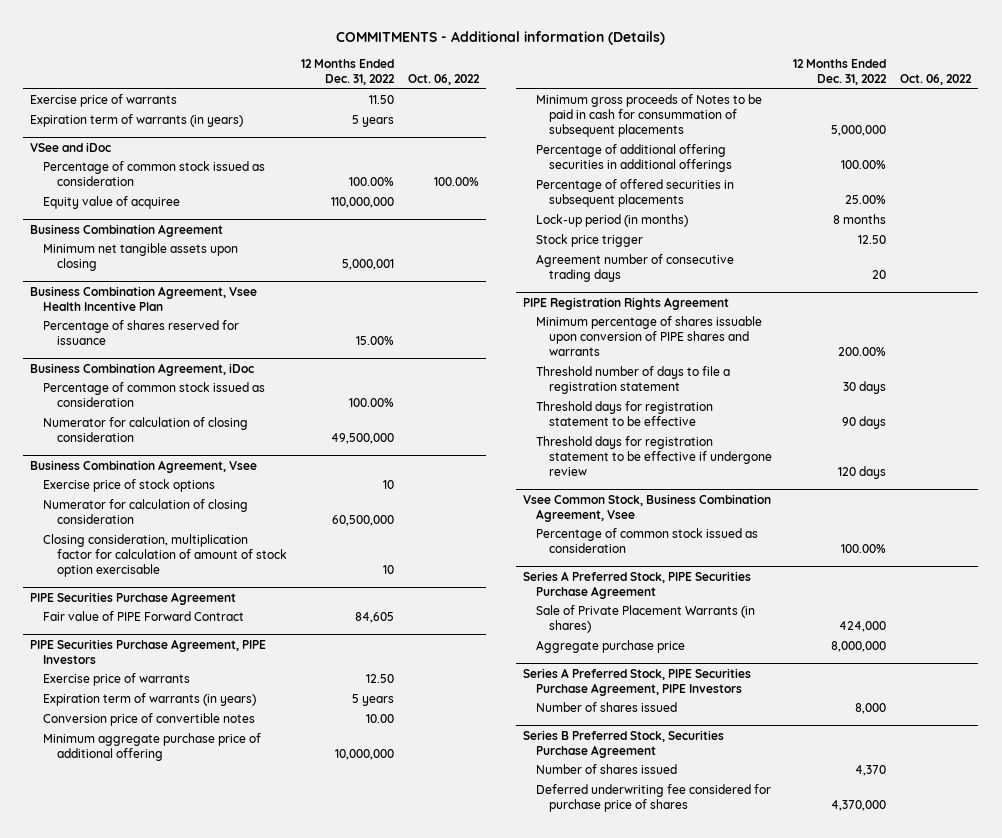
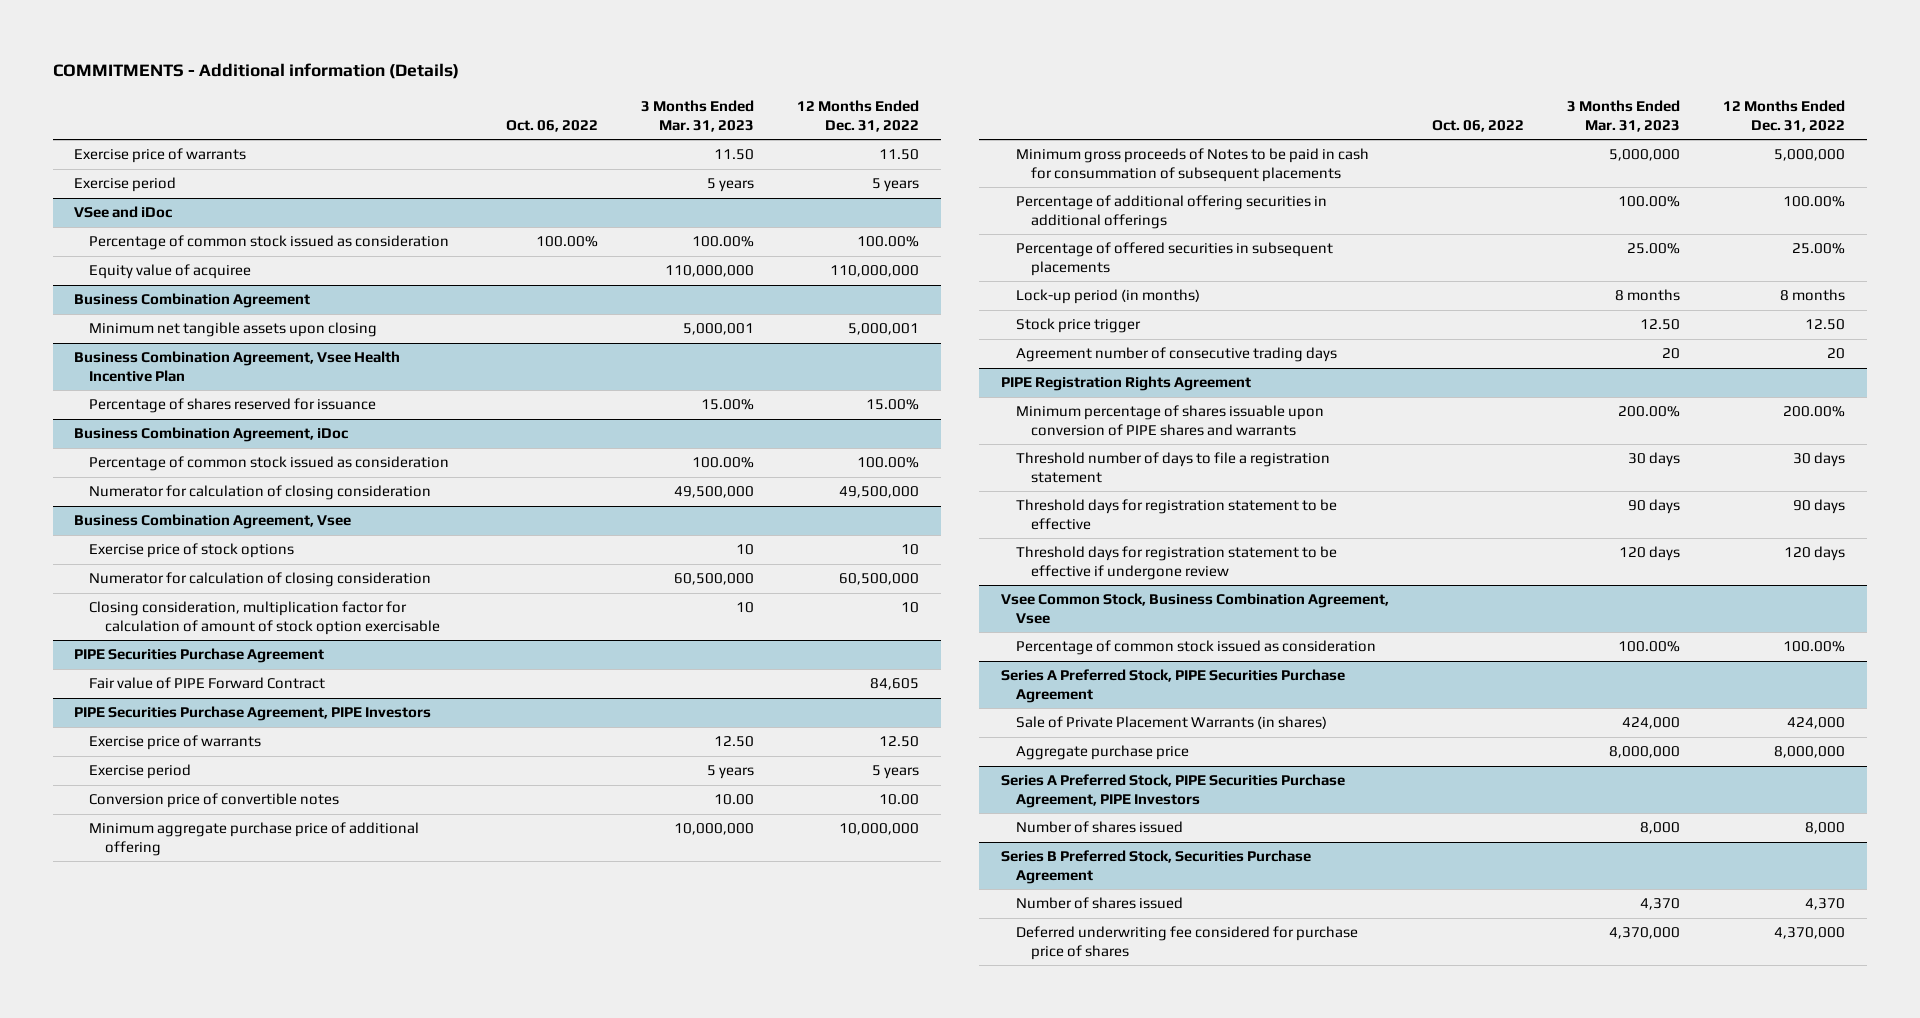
none -> [640,100,754,132] 3 Months Ended Mar. 31, 2023
[30,114,244,128] Expiration term of warrants (in years) -> [74,177,177,193] Exercise period
[43,693,257,707] Expiration term of warrants (in years) -> [89,764,192,780] Exercise period

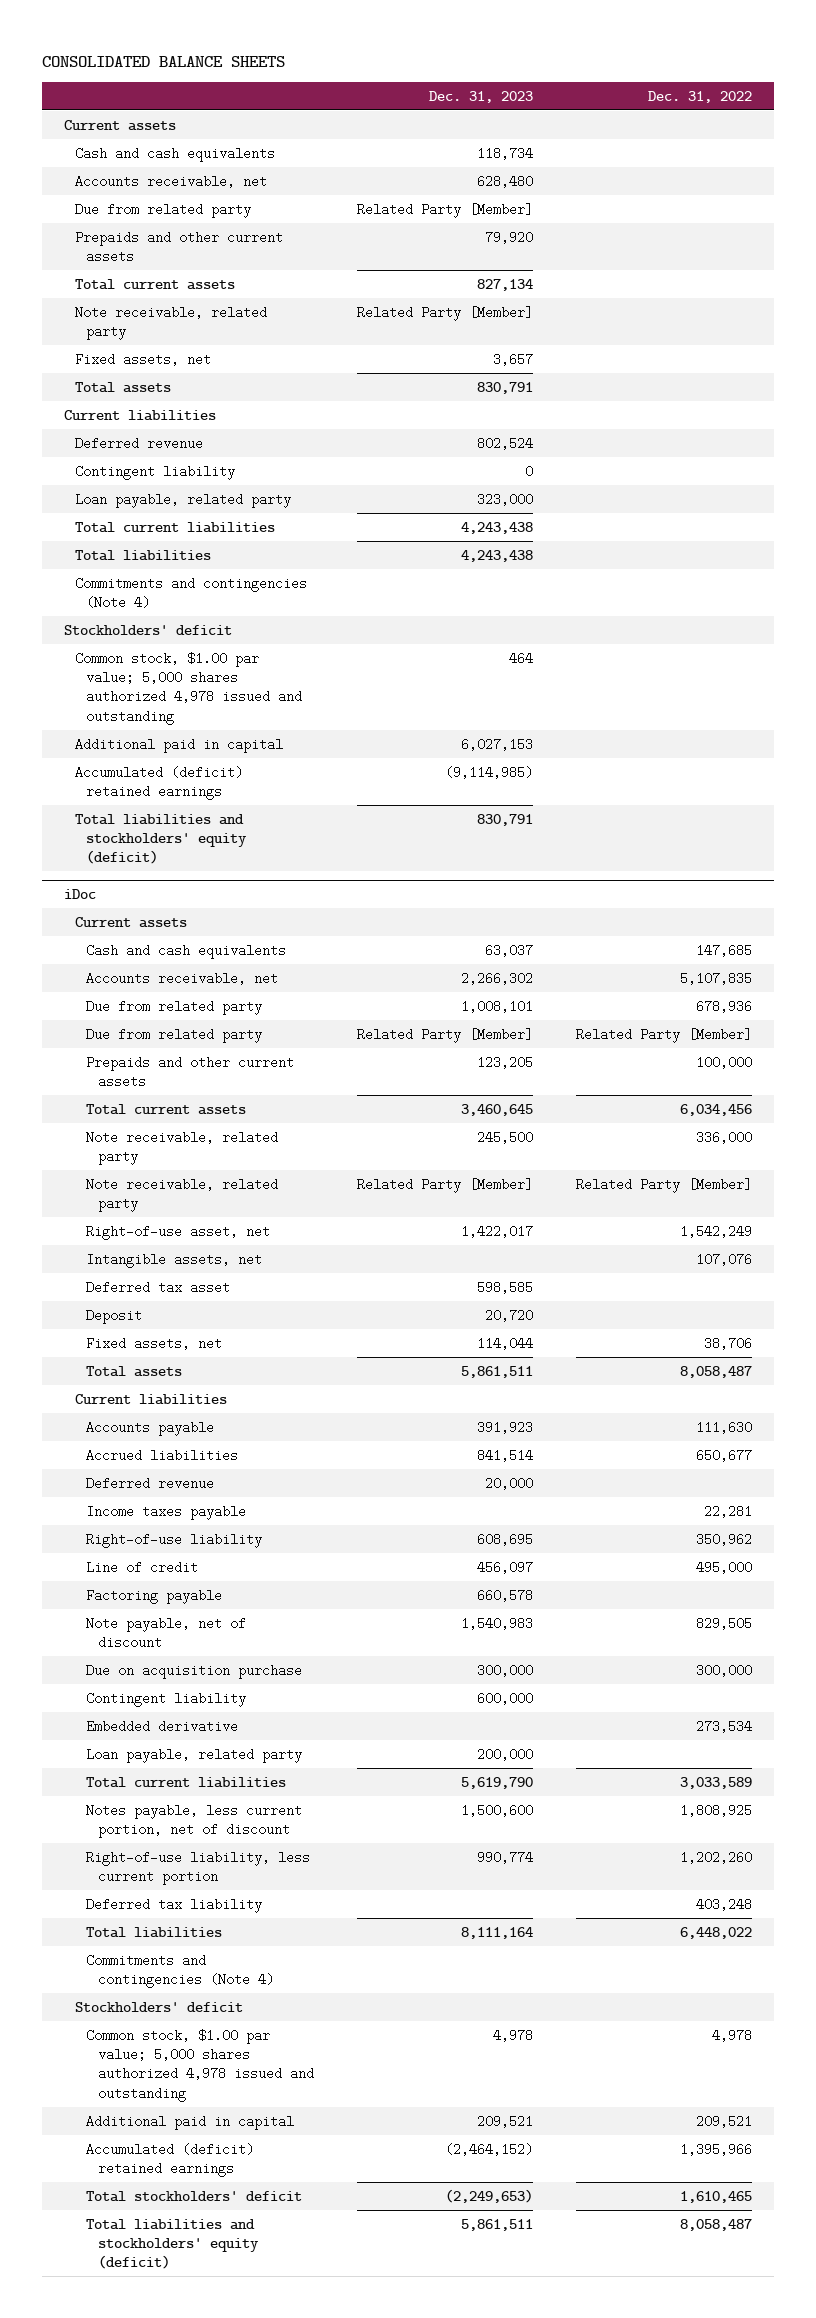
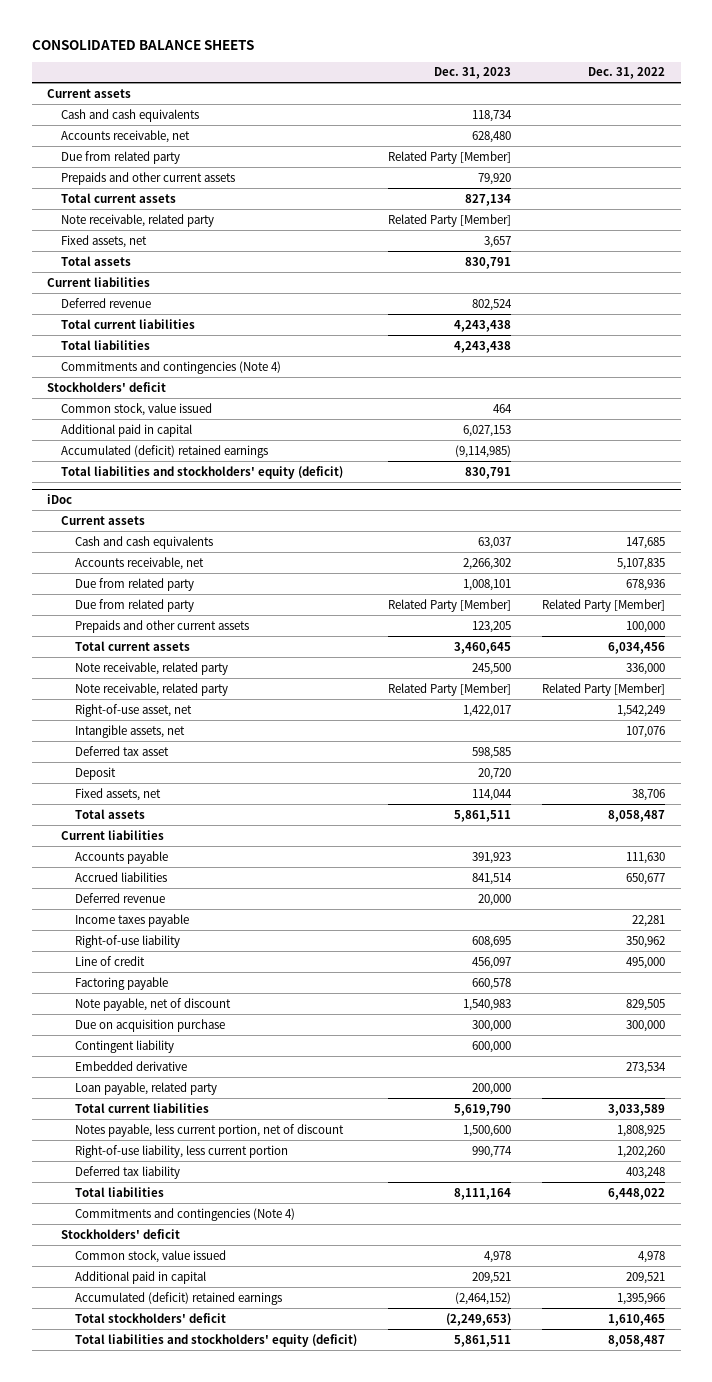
[75,464,236,480] Contingent liability -> none
[75,492,292,508] Loan payable, related party -> none
[75,651,303,725] Common stock, $1.00 par value; 5,000 shares authorized 4,978 issued and outstanding -> [61,402,213,416] Common stock, value issued
[86,2028,314,2102] Common stock, $1.00 par value; 5,000 shares authorized 4,978 issued and outstanding -> [75,1249,227,1263] Common stock, value issued

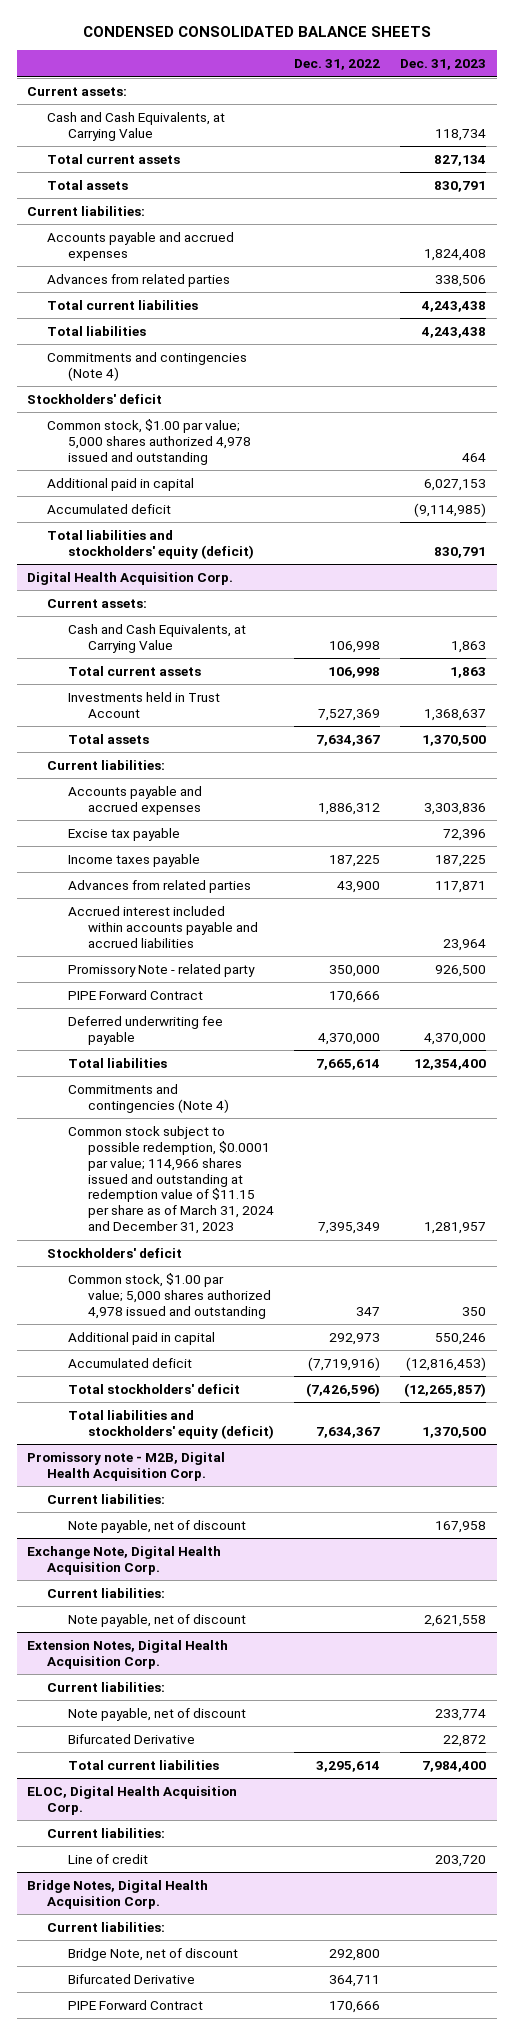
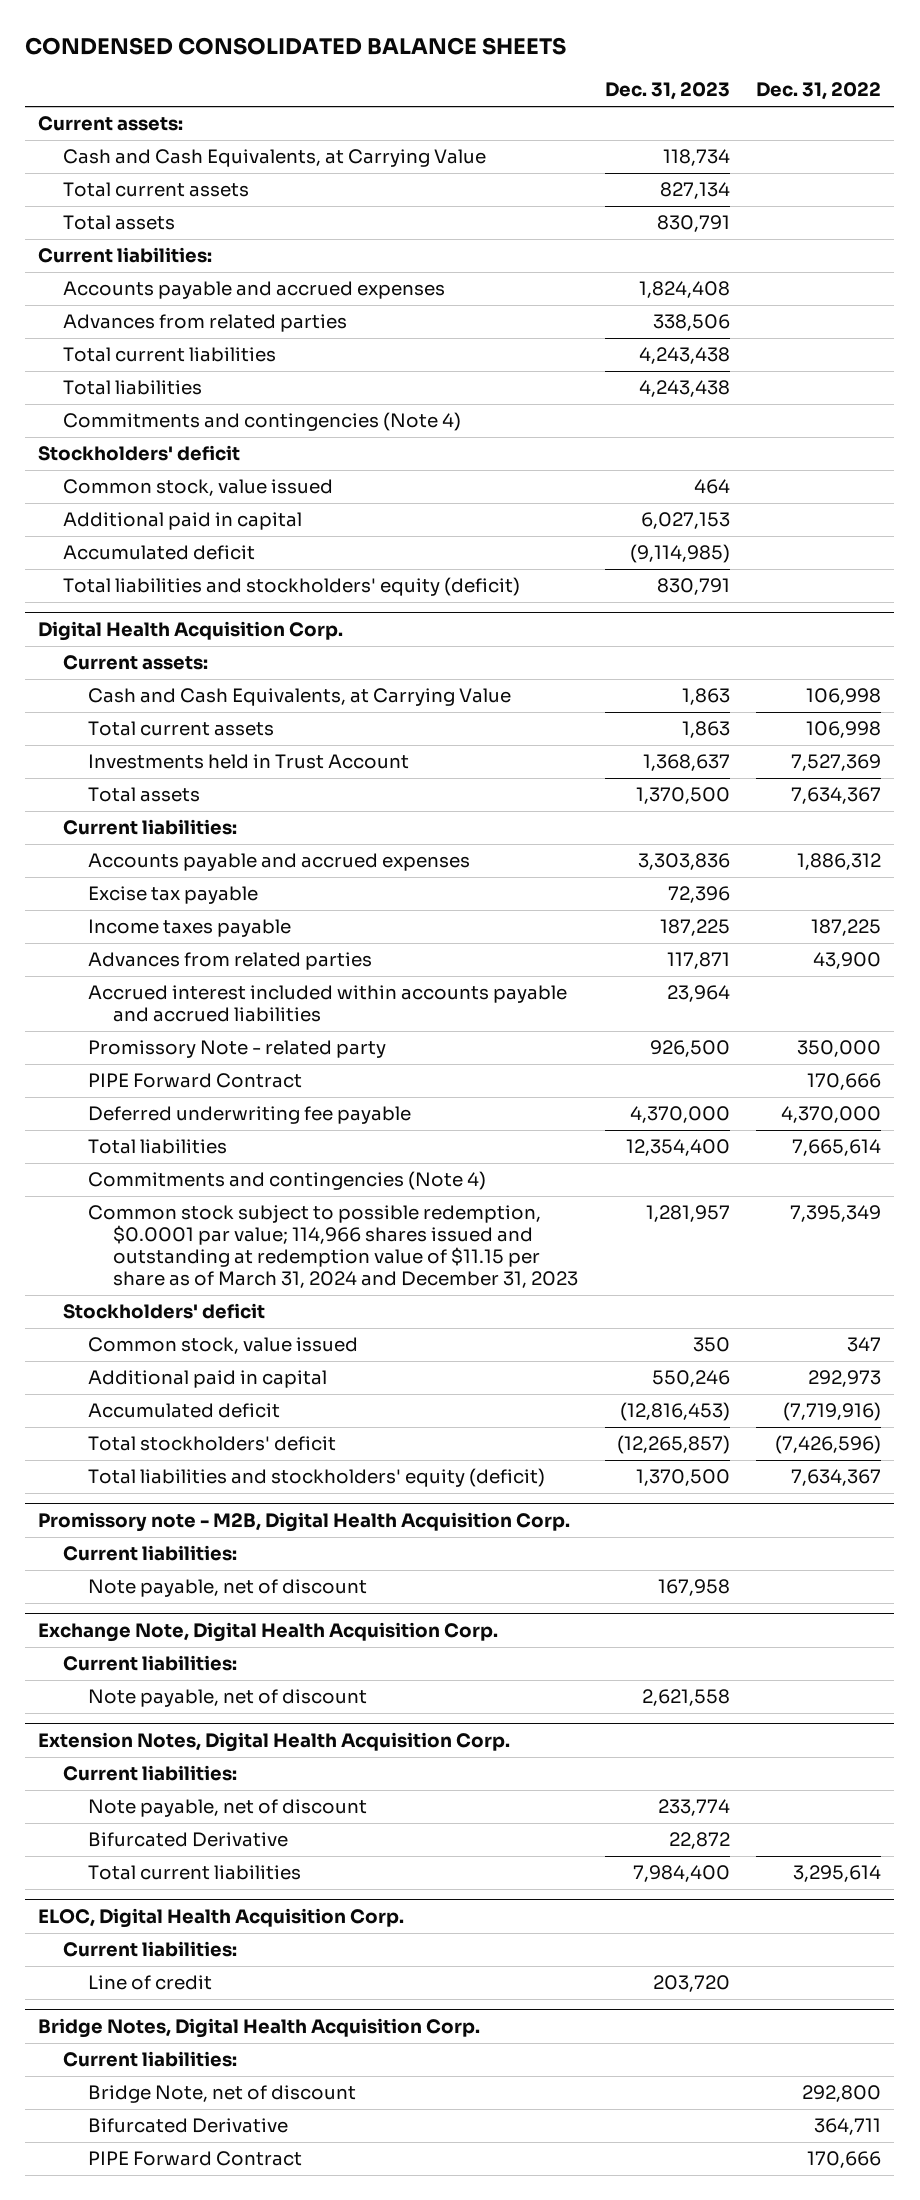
[47,418,251,465] Common stock, $1.00 par value; 5,000 shares authorized 4,978 issued and outstanding -> [63,479,334,497] Common stock, value issued
[67,1272,272,1319] Common stock, $1.00 par value; 5,000 shares authorized 4,978 issued and outstanding -> [88,1337,359,1355] Common stock, value issued

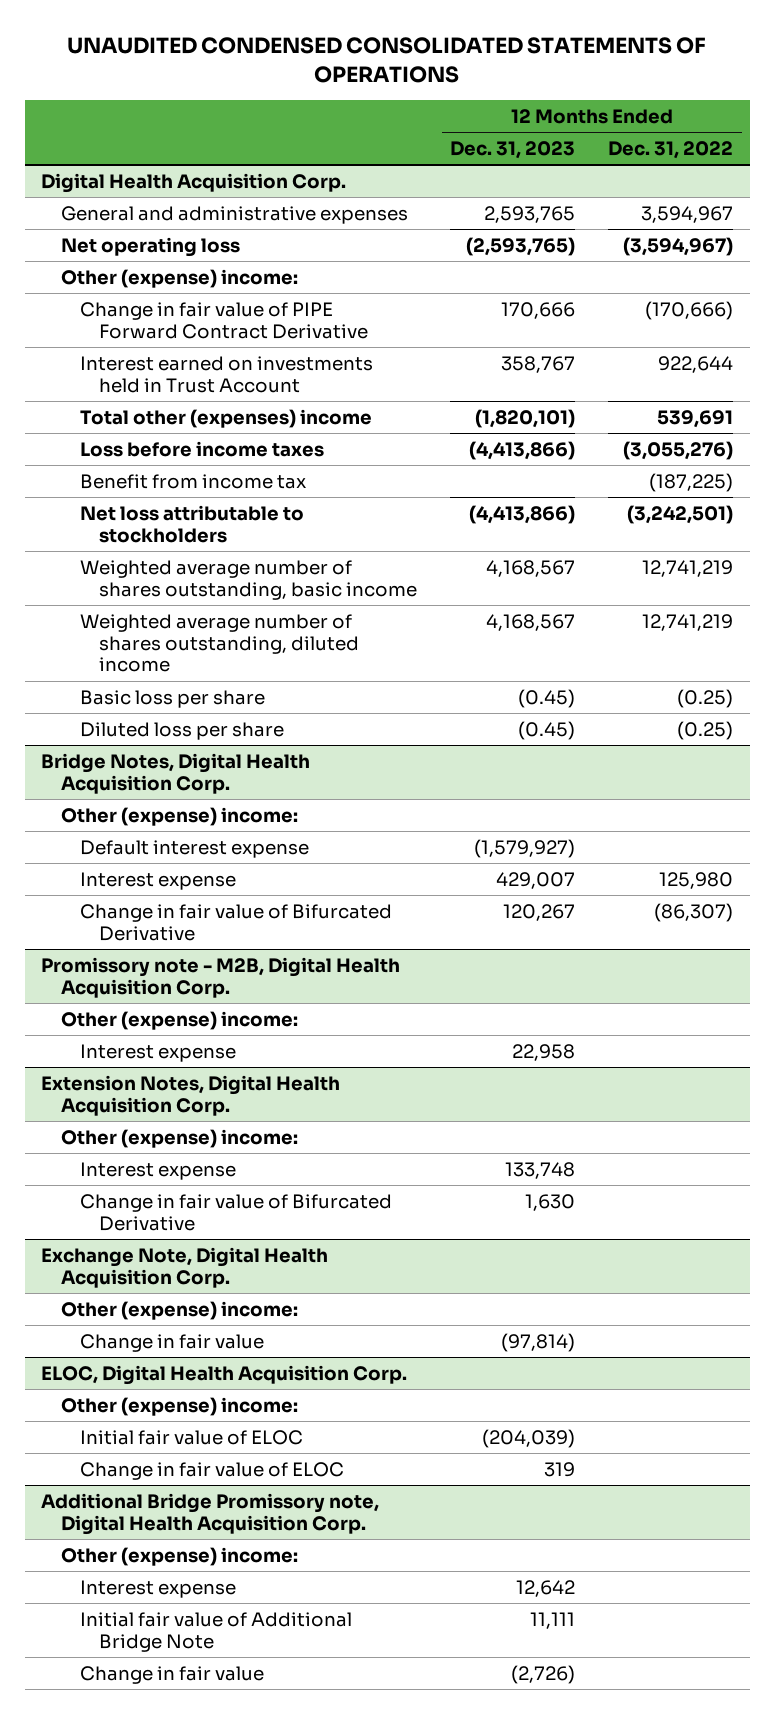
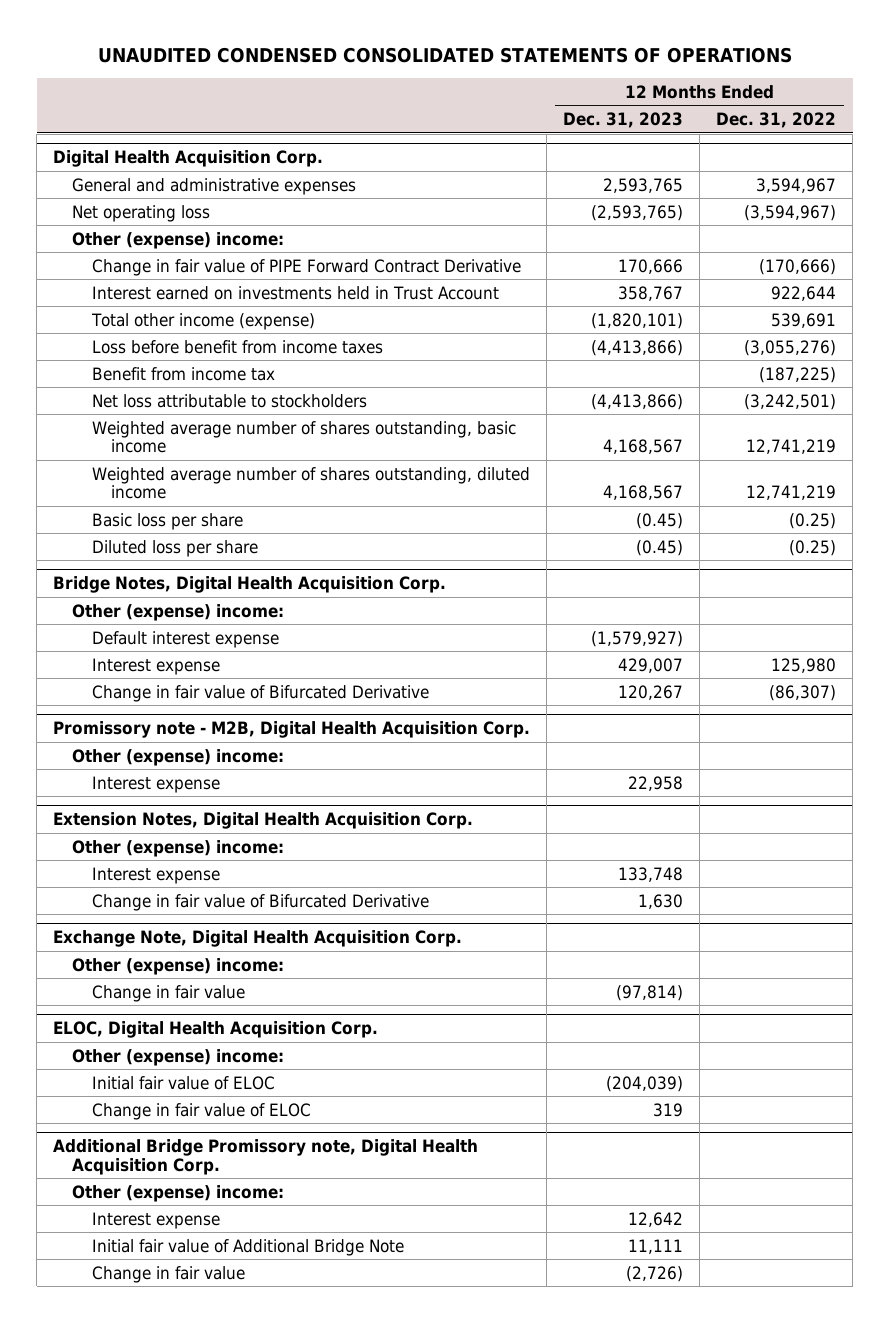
[79,408,372,428] Total other (expenses) income -> [90,312,315,330] Total other income (expense)
[79,440,324,457] Loss before income taxes -> [91,339,383,354] Loss before benefit from income taxes

